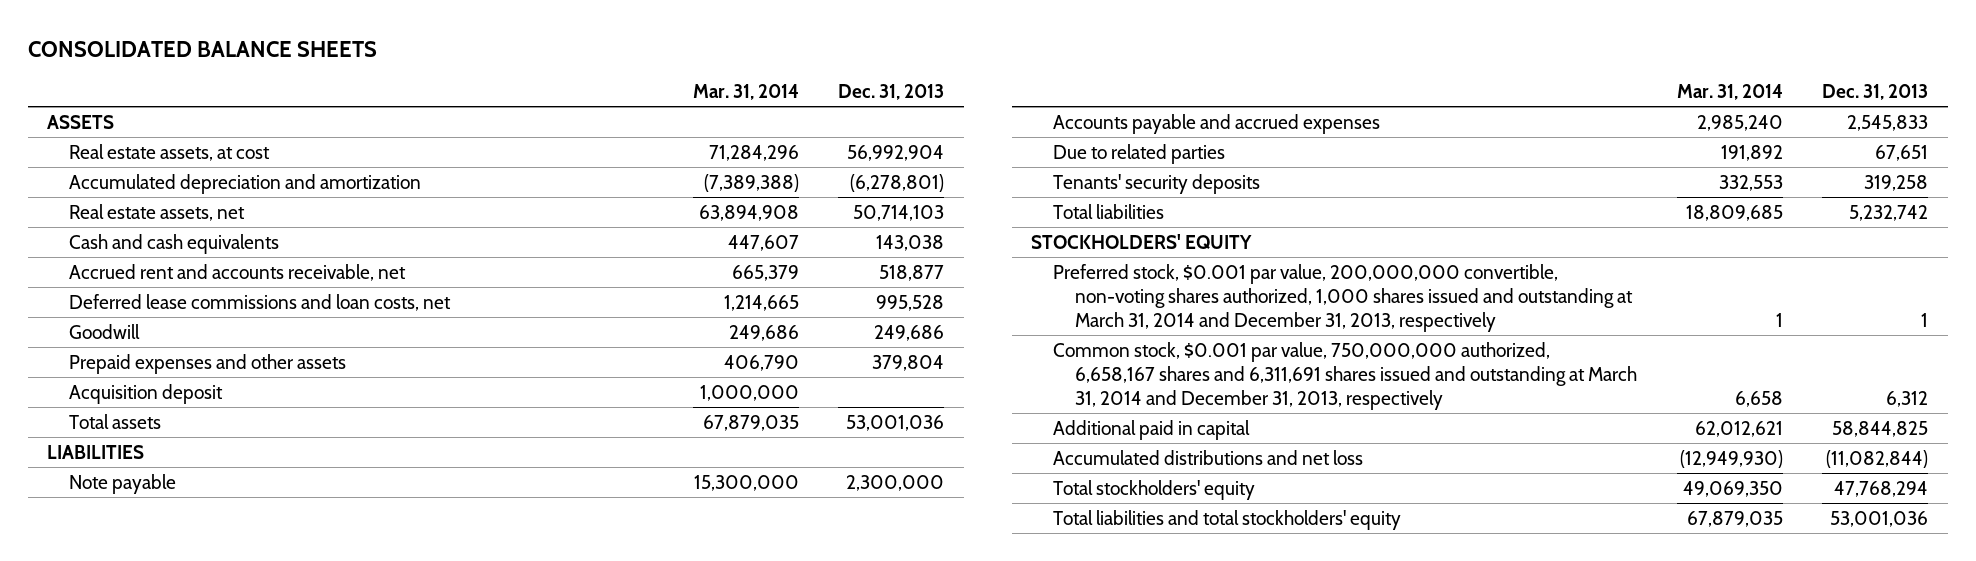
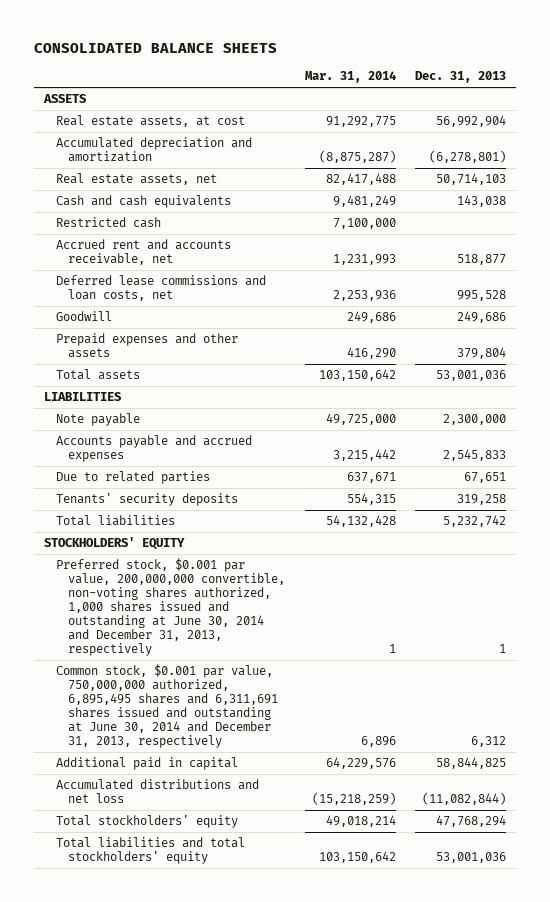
[708,144,799,161] 71,284,296 -> [325,116,396,128] 91,292,775
[703,173,799,192] (7,389,388) -> [318,150,396,164] (8,875,287)
[698,204,799,221] 63,894,908 -> [325,173,396,186] 82,417,488
[727,234,799,251] 447,607 -> [332,195,396,208] 9,481,249
none -> [55,217,161,229] Restricted cash
[731,264,799,281] 665,379 -> [332,254,396,266] 1,231,993
[723,294,799,311] 1,214,665 -> [332,290,396,302] 2,253,936
[69,383,224,404] Acquisition deposit -> none
[723,354,799,371] 406,790 -> [346,347,396,360] 416,290
[702,414,799,431] 67,879,035 -> [318,369,396,382] 103,150,642
[693,474,799,491] 15,300,000 -> [325,413,396,426] 49,725,000
[1696,114,1783,131] 2,985,240 -> [332,449,396,462] 3,215,442
[1720,144,1783,161] 191,892 -> [346,472,396,484] 637,671
[1718,174,1783,191] 332,553 -> [346,493,396,506] 554,315
[1685,204,1783,221] 18,809,685 -> [325,515,396,528] 54,132,428
[1053,263,1634,332] Preferred stock, $0.001 par value, 200,000,000 convertible, non-voting shares authorized, 1,000 shares issued and outstanding at March 31, 2014 and December 31, 2013, respectively -> [55,558,285,657] Preferred stock, $0.001 par value, 200,000,000 convertible, non-voting shares authorized, 1,000 shares issued and outstanding at June 30, 2014 and December 31, 2013, respectively
[1053,341,1638,410] Common stock, $0.001 par value, 750,000,000 authorized, 6,658,167 shares and 6,311,691 shares issued and outstanding at March 31, 2014 and December 31, 2013, respectively -> [55,664,278,749] Common stock, $0.001 par value, 750,000,000 authorized, 6,895,495 shares and 6,311,691 shares issued and outstanding at June 30, 2014 and December 31, 2013, respectively
[1734,390,1783,407] 6,658 -> [360,736,396,748] 6,896
[1694,420,1783,437] 62,012,621 -> [325,757,396,770] 64,229,576
[1679,449,1783,468] (12,949,930) -> [311,792,396,806] (15,218,259)
[1682,480,1783,497] 49,069,350 -> [325,815,396,828] 49,018,214
[1686,510,1783,527] 67,879,035 -> [318,851,396,864] 103,150,642

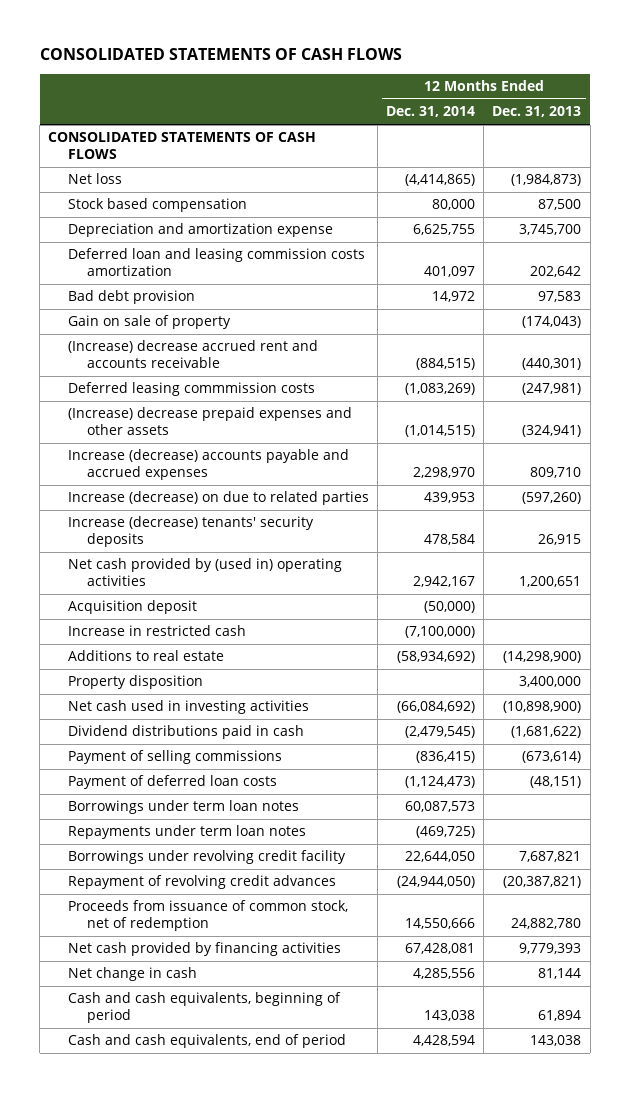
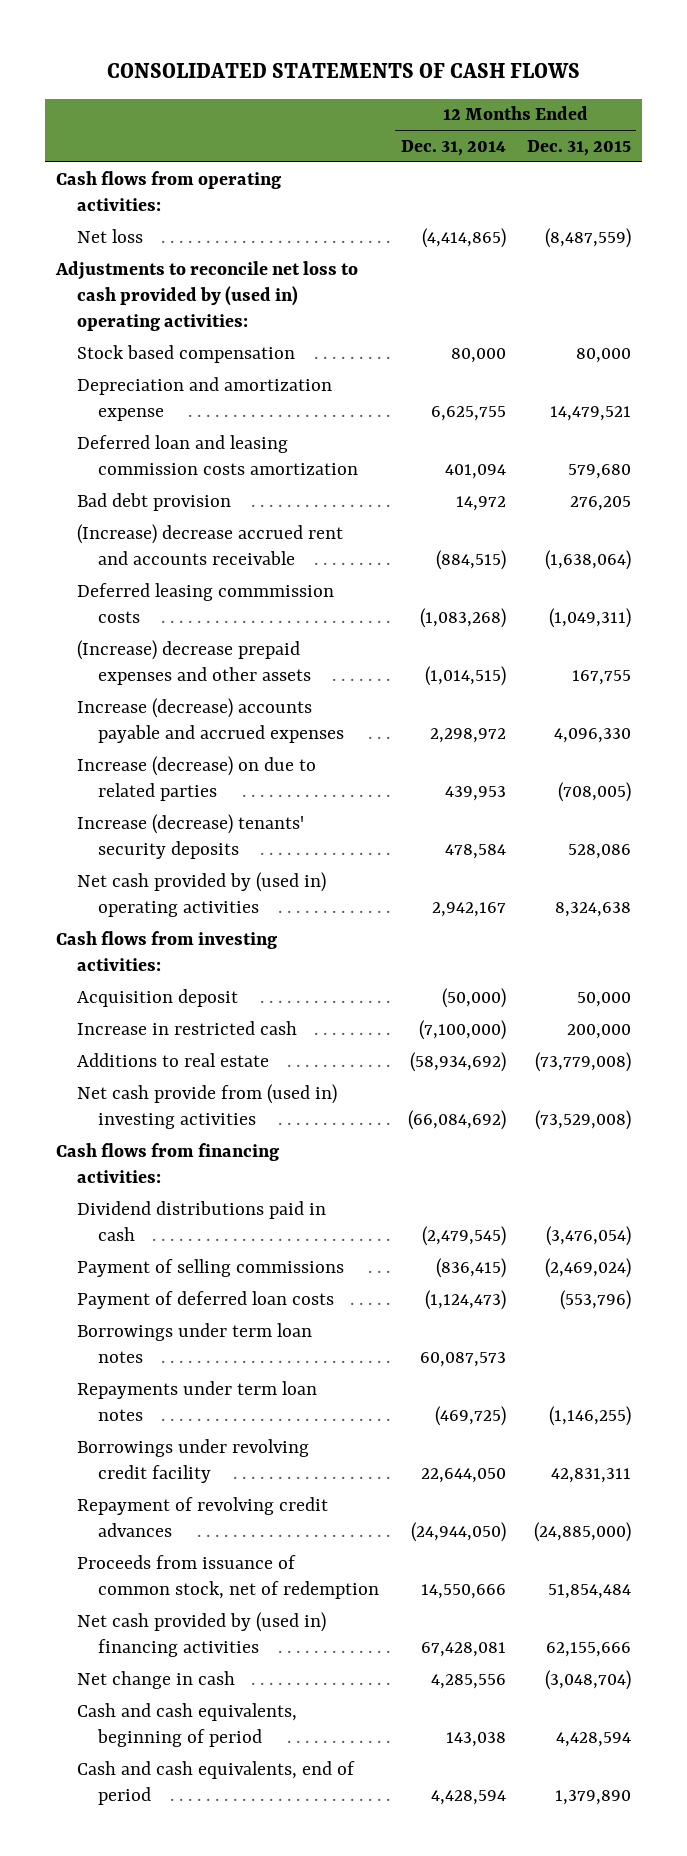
[492,106,582,118] Dec. 31, 2013 -> none
none -> [526,140,631,157] Dec. 31, 2015
[48,132,317,159] CONSOLIDATED STATEMENTS OF CASH FLOWS -> none
none -> [56,170,282,211] Cash flows from operating activities:
none -> [55,260,359,331] Adjustments to reconcile net loss to cash provided by (used in) operating activities:
[423,265,475,277] 401,097 -> [444,463,506,479] 401,094
[67,315,231,330] Gain on sale of property -> none
[404,383,475,396] (1,083,269) -> [419,607,506,628] (1,083,268)
[412,466,475,478] 2,298,970 -> [429,727,506,743] 2,298,972
none -> [56,930,278,971] Cash flows from investing activities:
[67,675,203,690] Property disposition -> none
[67,700,309,715] Net cash used in investing activities -> [77,1083,338,1129] Net cash provide from (used in) investing activities
none -> [56,1142,280,1183] Cash flows from financing activities:
[67,942,341,957] Net cash provided by financing activities -> [77,1611,327,1657] Net cash provided by (used in) financing activities

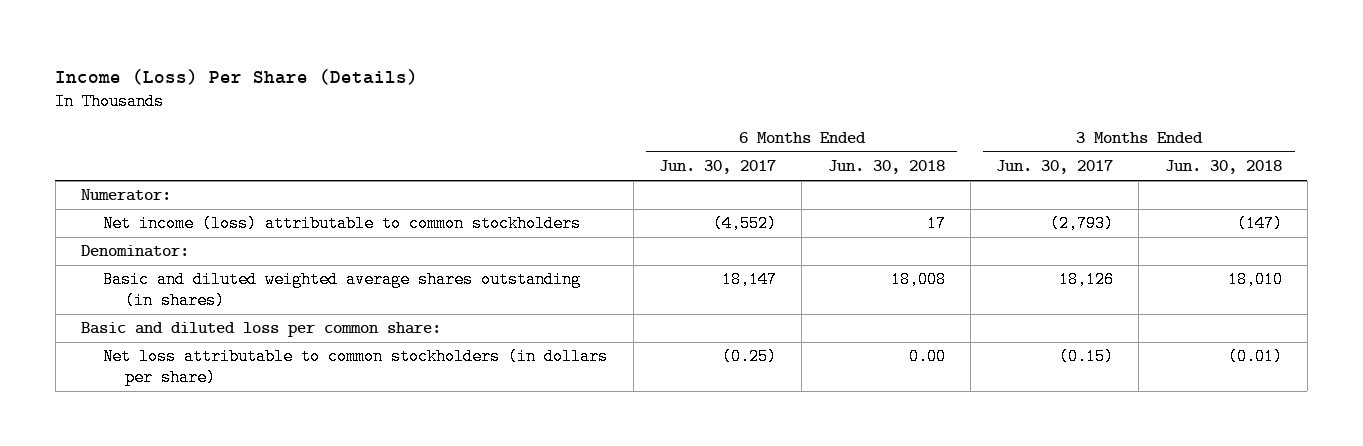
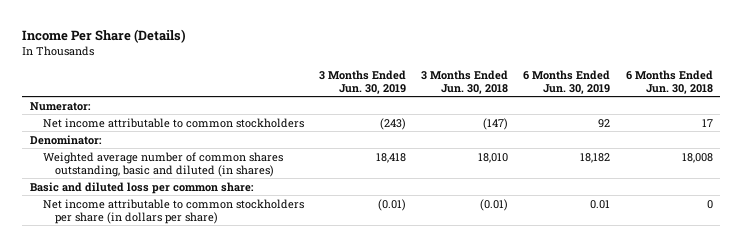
[55,68,419,85] Income (Loss) Per Share (Details) -> [22,28,187,43] Income Per Share (Details)
[658,160,776,175] Jun. 30, 2017 -> none
[996,160,1114,175] Jun. 30, 2017 -> none
none -> [318,69,406,94] 3 Months Ended Jun. 30, 2019
none -> [523,69,611,94] 6 Months Ended Jun. 30, 2019
[103,215,582,233] Net income (loss) attributable to common stockholders -> [42,117,304,128] Net income attributable to common stockholders
[103,271,582,310] Basic and diluted weighted average shares outstanding (in shares) -> [42,151,283,177] Weighted average number of common shares outstanding, basic and diluted (in shares)
[103,348,609,387] Net loss attributable to common stockholders (in dollars per share) -> [42,198,304,224] Net income attributable to common stockholders per share (in dollars per share)
[908,348,946,366] 0.00 -> [706,199,713,209] 0

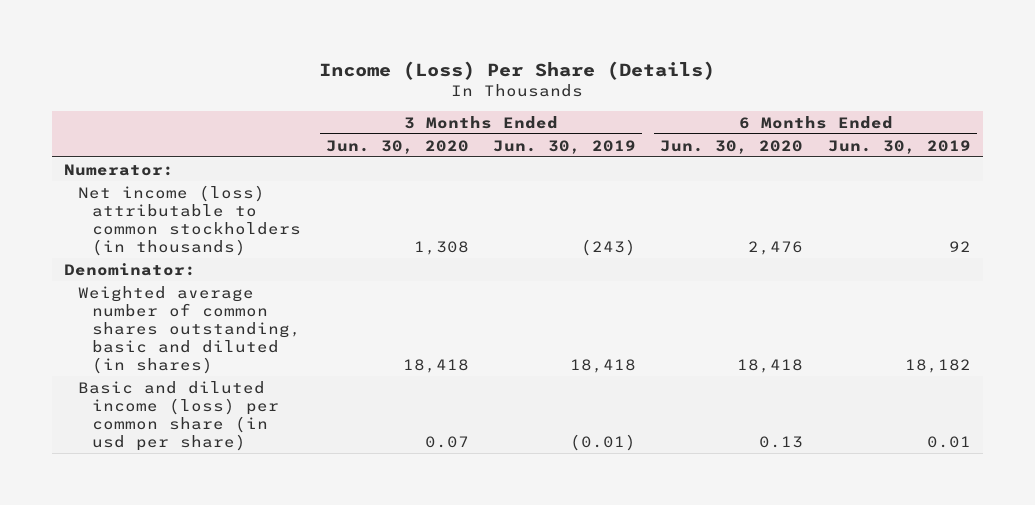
[22,28,187,43] Income Per Share (Details) -> [319,60,716,80] Income (Loss) Per Share (Details)
[421,69,509,94] 3 Months Ended Jun. 30, 2018 -> none
[625,69,713,94] 6 Months Ended Jun. 30, 2018 -> none
none -> [325,139,469,154] Jun. 30, 2020
none -> [660,139,804,154] Jun. 30, 2020
[42,117,304,128] Net income attributable to common stockholders -> [78,184,302,257] Net income (loss) attributable to common stockholders (in thousands)
[29,181,254,194] Basic and diluted loss per common share: -> none
[42,198,304,224] Net income attributable to common stockholders per share (in dollars per share) -> [78,380,280,452] Basic and diluted income (loss) per common share (in usd per share)

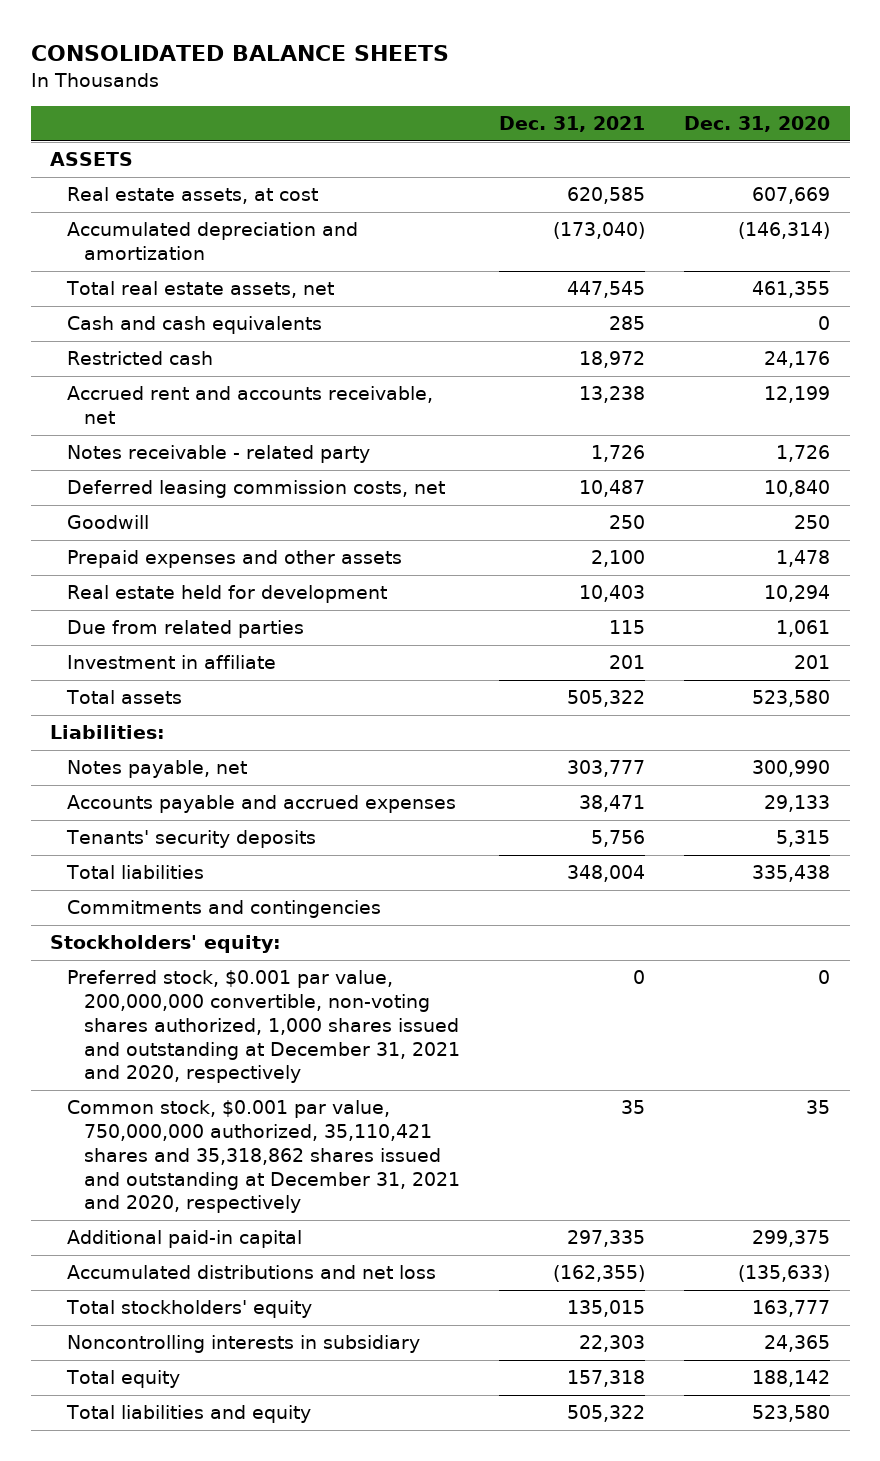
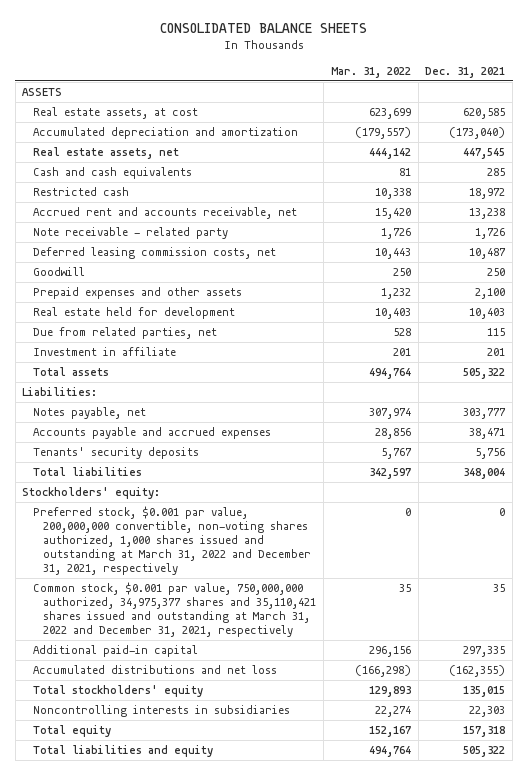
[684,116,831,133] Dec. 31, 2020 -> none
none -> [330,66,411,78] Mar. 31, 2022
[66,281,335,299] Total real estate assets, net -> [32,147,179,160] Real estate assets, net
[67,445,371,464] Notes receivable - related party -> [32,227,228,240] Note receivable - related party
[67,620,305,639] Due from related parties -> [32,327,217,340] Due from related parties, net
[67,900,382,919] Commitments and contingencies -> none
[67,970,461,1084] Preferred stock, $0.001 par value, 200,000,000 convertible, non-voting shares authorized, 1,000 shares issued and outstanding at December 31, 2021 and 2020, respectively -> [32,506,311,575] Preferred stock, $0.001 par value, 200,000,000 convertible, non-voting shares authorized, 1,000 shares issued and outstanding at March 31, 2022 and December 31, 2021, respectively
[67,1100,461,1214] Common stock, $0.001 par value, 750,000,000 authorized, 35,110,421 shares and 35,318,862 shares issued and outstanding at December 31, 2021 and 2020, respectively -> [32,582,316,637] Common stock, $0.001 par value, 750,000,000 authorized, 34,975,377 shares and 35,110,421 shares issued and outstanding at March 31, 2022 and December 31, 2021, respectively
[67,1335,421,1354] Noncontrolling interests in subsidiary -> [32,705,290,718] Noncontrolling interests in subsidiaries

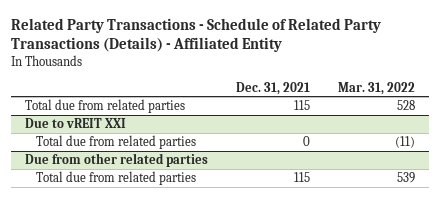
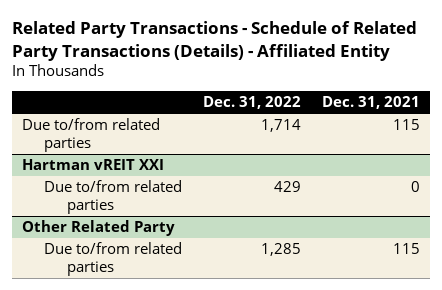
[337,81,415,95] Mar. 31, 2022 -> none
none -> [203,96,302,110] Dec. 31, 2022
[24,99,185,114] Total due from related parties -> [22,118,161,152] Due to/from related parties
[24,118,126,129] Due to vREIT XXI -> [22,159,165,171] Hartman vREIT XXI
[36,135,197,150] Total due from related parties -> [44,180,183,214] Due to/from related parties
[24,153,208,168] Due from other related parties -> [22,220,176,237] Other Related Party
[36,171,197,186] Total due from related parties -> [44,242,183,276] Due to/from related parties

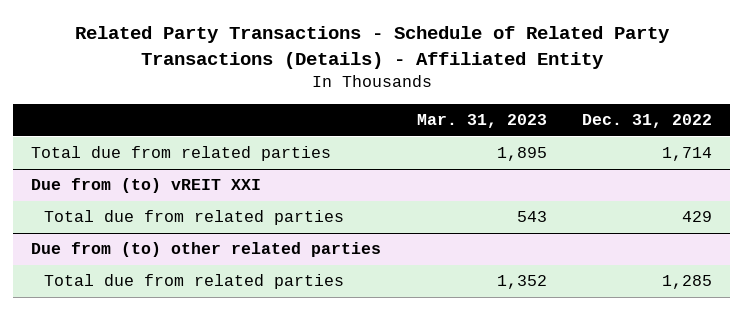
[321,96,420,110] Dec. 31, 2021 -> none
none -> [416,114,547,129] Mar. 31, 2023
[22,118,161,152] Due to/from related parties -> [31,146,332,162] Total due from related parties
[22,159,165,171] Hartman vREIT XXI -> [31,178,262,194] Due from (to) vREIT XXI
[44,180,183,214] Due to/from related parties -> [43,210,344,226] Total due from related parties
[22,220,176,237] Other Related Party -> [31,242,382,258] Due from (to) other related parties
[44,242,183,276] Due to/from related parties -> [43,274,344,290] Total due from related parties

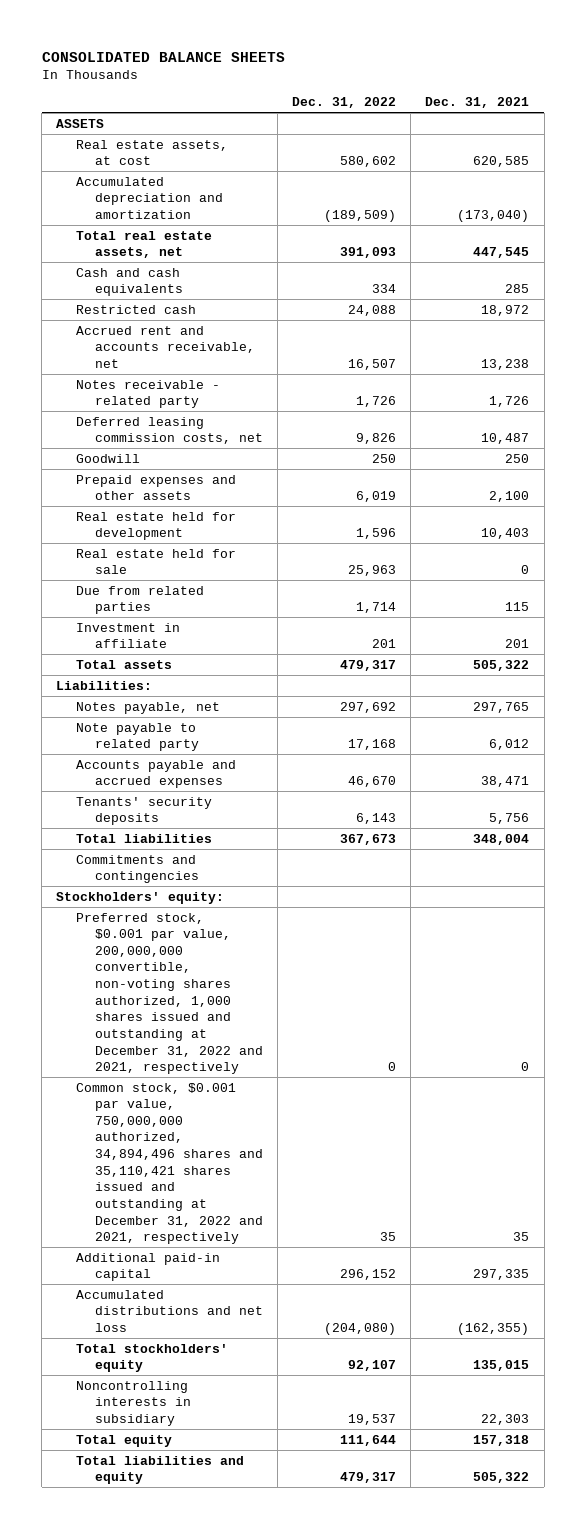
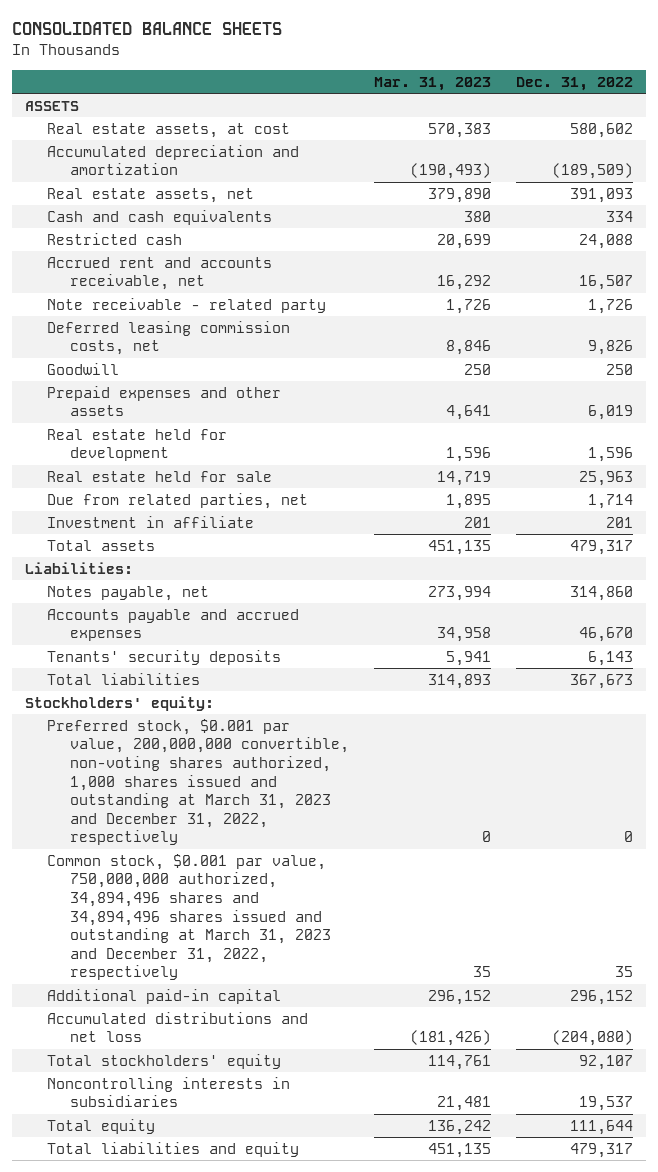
[425,97,530,109] Dec. 31, 2021 -> none
none -> [374,76,492,91] Mar. 31, 2023
[75,230,212,259] Total real estate assets, net -> [47,187,255,203] Real estate assets, net
[75,379,220,409] Notes receivable - related party -> [47,297,327,313] Note receivable - related party
[75,585,204,615] Due from related parties -> [47,492,309,509] Due from related parties, net
[75,722,200,752] Note payable to related party -> none
[340,701,397,713] 297,692 -> [570,585,634,601] 314,860
[75,854,200,884] Commitments and contingencies -> none
[75,912,264,1075] Preferred stock, $0.001 par value, 200,000,000 convertible, non-voting shares authorized, 1,000 shares issued and outstanding at December 31, 2022 and 2021, respectively -> [47,718,350,846] Preferred stock, $0.001 par value, 200,000,000 convertible, non-voting shares authorized, 1,000 shares issued and outstanding at March 31, 2023 and December 31, 2022, respectively
[75,1082,264,1245] Common stock, $0.001 par value, 750,000,000 authorized, 34,894,496 shares and 35,110,421 shares issued and outstanding at December 31, 2022 and 2021, respectively -> [47,853,332,981] Common stock, $0.001 par value, 750,000,000 authorized, 34,894,496 shares and 34,894,496 shares issued and outstanding at March 31, 2023 and December 31, 2022, respectively
[75,1380,192,1426] Noncontrolling interests in subsidiary -> [47,1076,291,1108] Noncontrolling interests in subsidiaries

